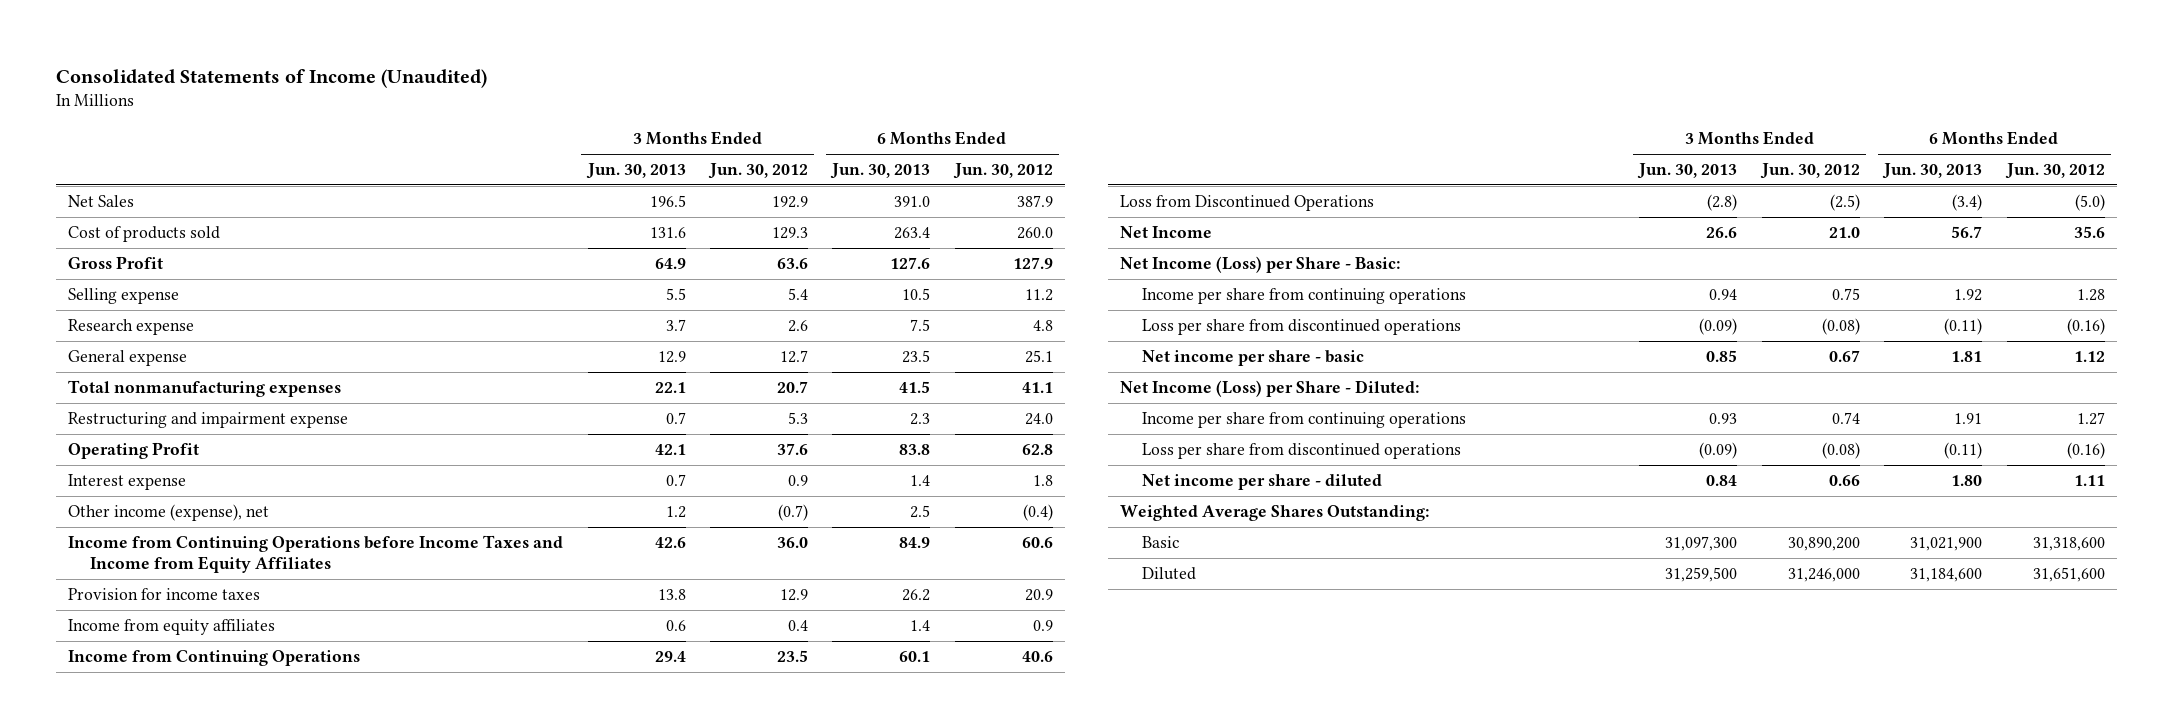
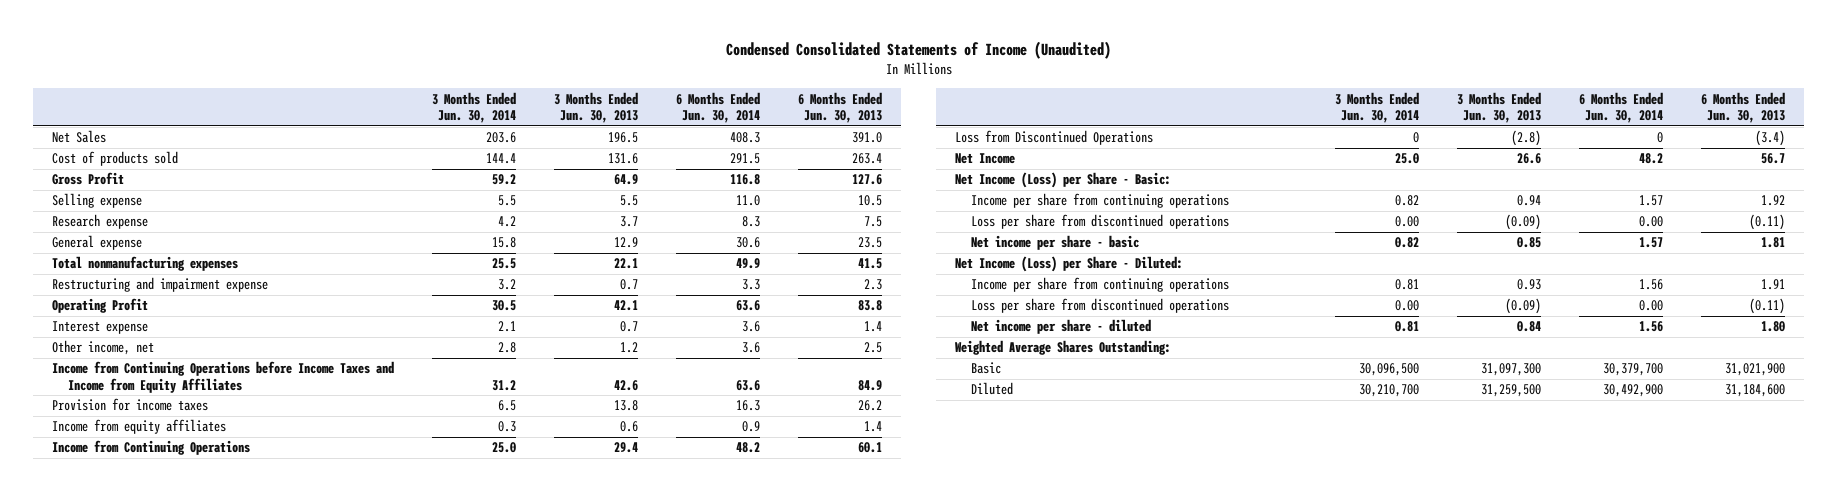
[55,68,487,88] Consolidated Statements of Income (Unaudited) -> [725,41,1111,60] Condensed Consolidated Statements of Income (Unaudited)
[707,162,808,179] Jun. 30, 2012 -> none
[952,162,1053,179] Jun. 30, 2012 -> none
none -> [432,91,517,124] 3 Months Ended Jun. 30, 2014
none -> [676,91,761,124] 6 Months Ended Jun. 30, 2014
[68,503,270,521] Other income (expense), net -> [52,340,155,356] Other income, net

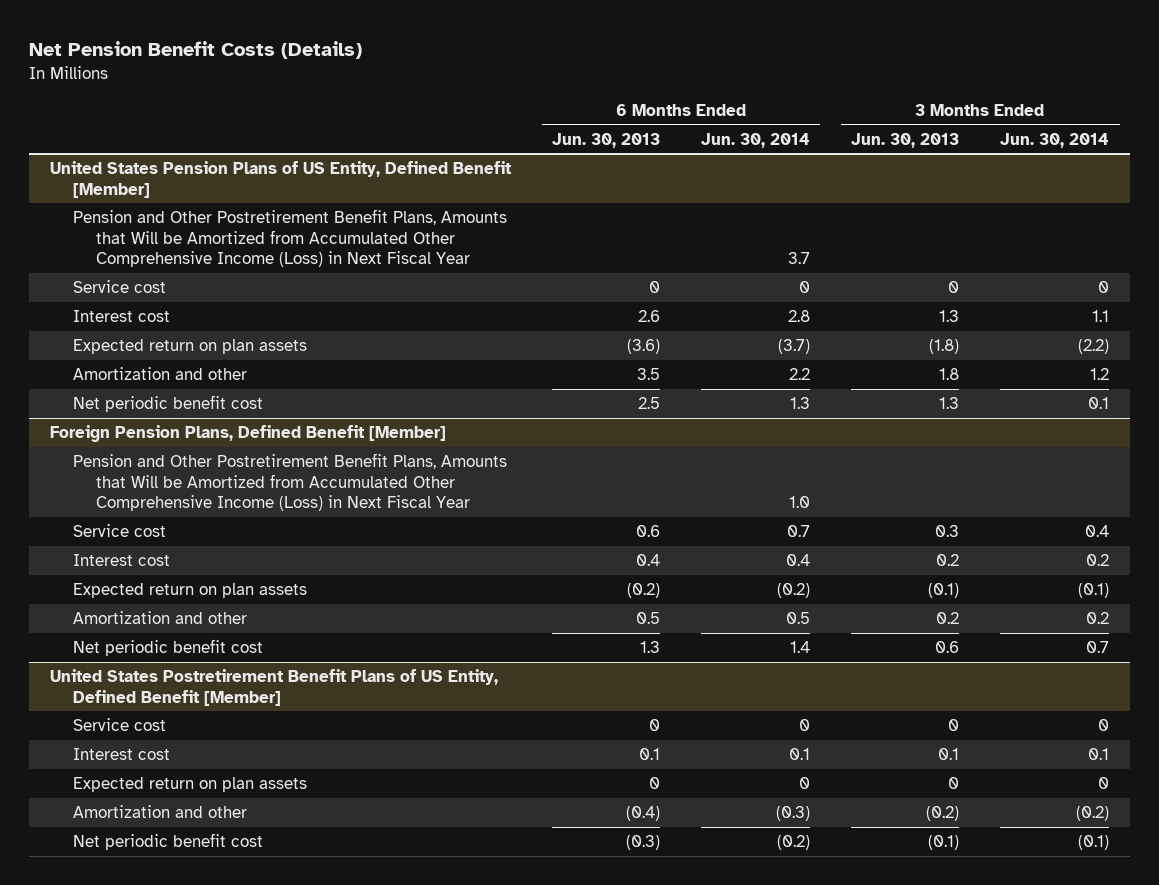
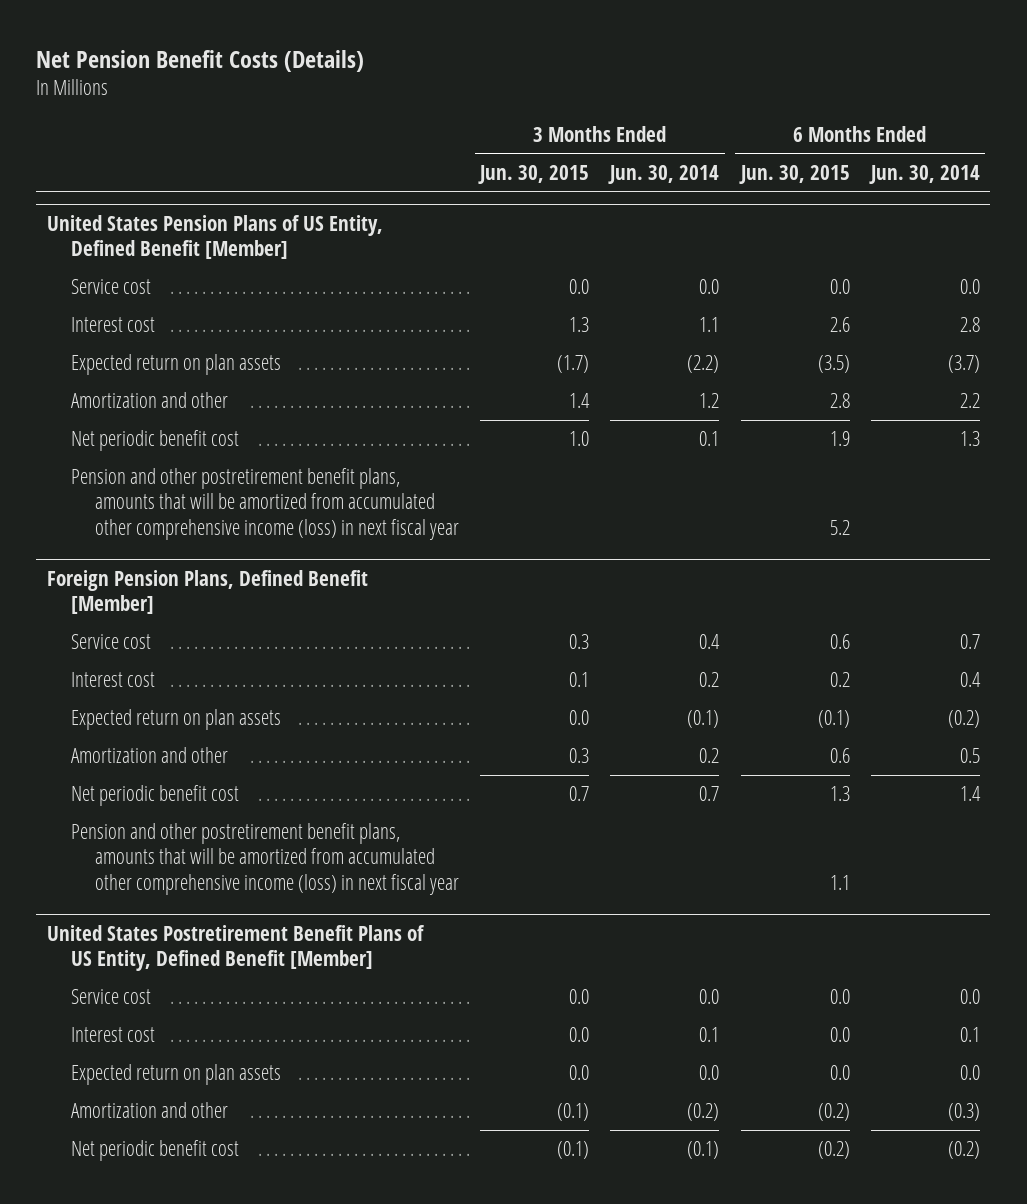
[551,132,660,148] Jun. 30, 2013 -> none
[851,132,960,148] Jun. 30, 2013 -> none
none -> [478,164,590,184] Jun. 30, 2015
none -> [738,164,850,184] Jun. 30, 2015
[73,209,508,268] Pension and Other Postretirement Benefit Plans, Amounts that Will be Amortized from Accumulated Other Comprehensive Income (Loss) in Next Fiscal Year -> none
[799,281,811,294] 0 -> [959,279,980,295] 0.0
[1098,281,1110,294] 0 -> [699,279,720,295] 0.0
none -> [71,468,460,540] Pension and other postretirement benefit plans, amounts that will be amortized from accumulated other comprehensive income (loss) in next fiscal year
[73,453,508,512] Pension and Other Postretirement Benefit Plans, Amounts that Will be Amortized from Accumulated Other Comprehensive Income (Loss) in Next Fiscal Year -> none
none -> [71,823,460,895] Pension and other postretirement benefit plans, amounts that will be amortized from accumulated other comprehensive income (loss) in next fiscal year
[799,719,811,732] 0 -> [959,989,980,1005] 0.0
[1098,719,1110,732] 0 -> [699,989,720,1005] 0.0
[799,777,811,790] 0 -> [959,1065,980,1081] 0.0
[1098,777,1110,790] 0 -> [699,1065,720,1081] 0.0

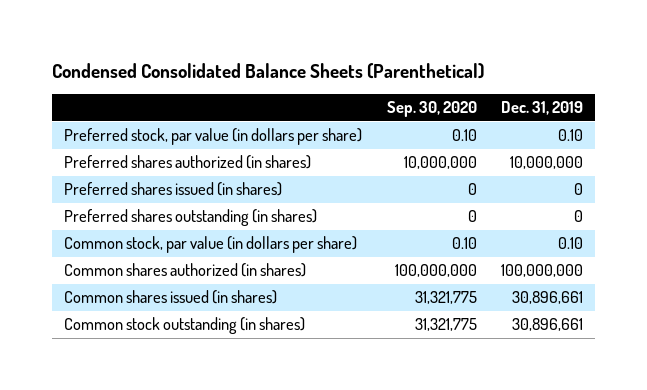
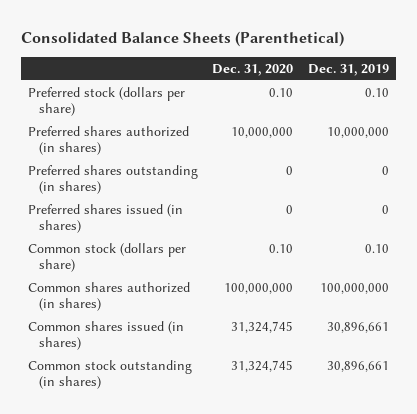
[52,62,485,79] Condensed Consolidated Balance Sheets (Parenthetical) -> [20,30,344,47] Consolidated Balance Sheets (Parenthetical)
[386,101,477,118] Sep. 30, 2020 -> none
none -> [212,63,294,76] Dec. 31, 2020
[64,128,363,146] Preferred stock, par value (in dollars per share) -> [28,86,186,117] Preferred stock (dollars per share)
[64,182,283,197] Preferred shares issued (in shares) -> [28,203,184,234] Preferred shares issued (in shares)
[64,236,358,254] Common stock, par value (in dollars per share) -> [28,242,187,273] Common stock (dollars per share)

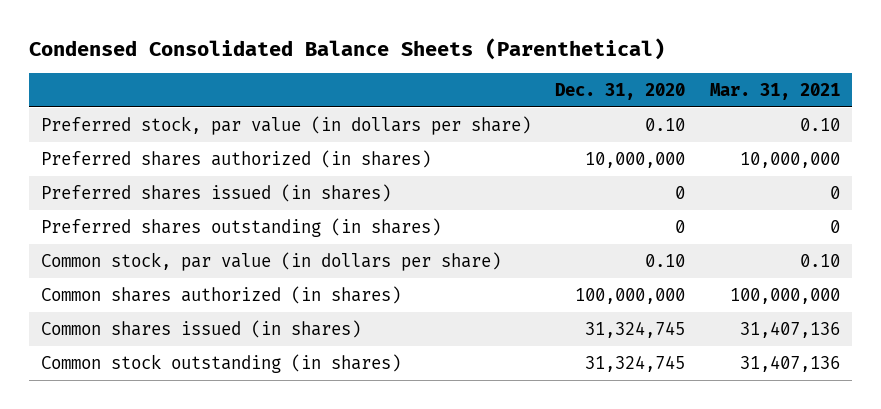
[20,30,344,47] Consolidated Balance Sheets (Parenthetical) -> [28,37,665,60] Condensed Consolidated Balance Sheets (Parenthetical)
[307,63,389,76] Dec. 31, 2019 -> none
none -> [709,82,840,100] Mar. 31, 2021
[28,86,186,117] Preferred stock (dollars per share) -> [41,115,532,135] Preferred stock, par value (in dollars per share)
[28,164,199,195] Preferred shares outstanding (in shares) -> [41,217,442,237] Preferred shares outstanding (in shares)
[28,242,187,273] Common stock (dollars per share) -> [41,251,502,271] Common stock, par value (in dollars per share)

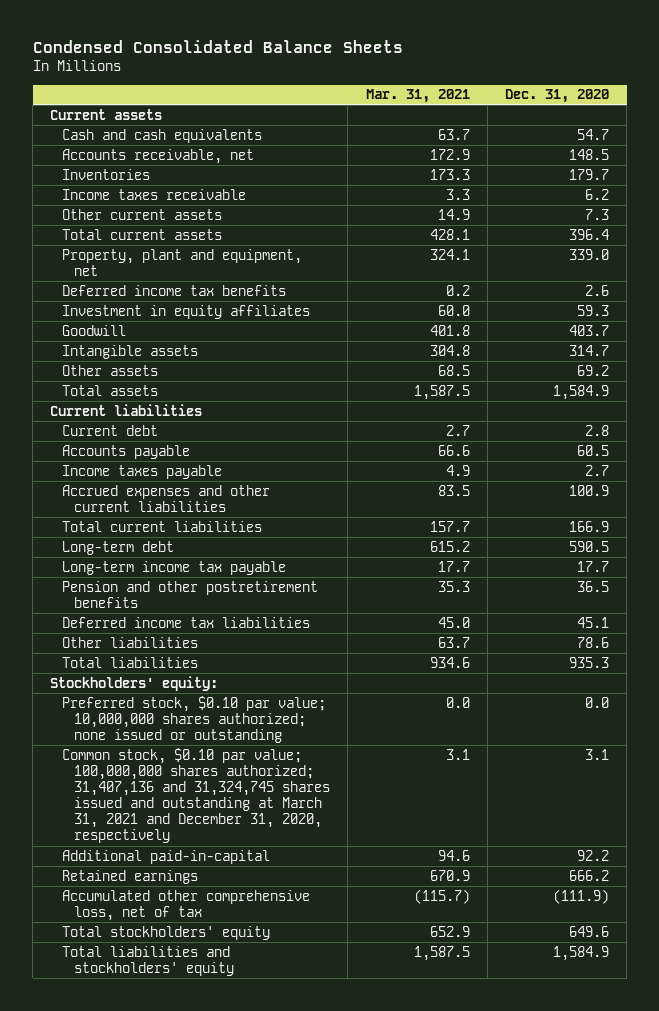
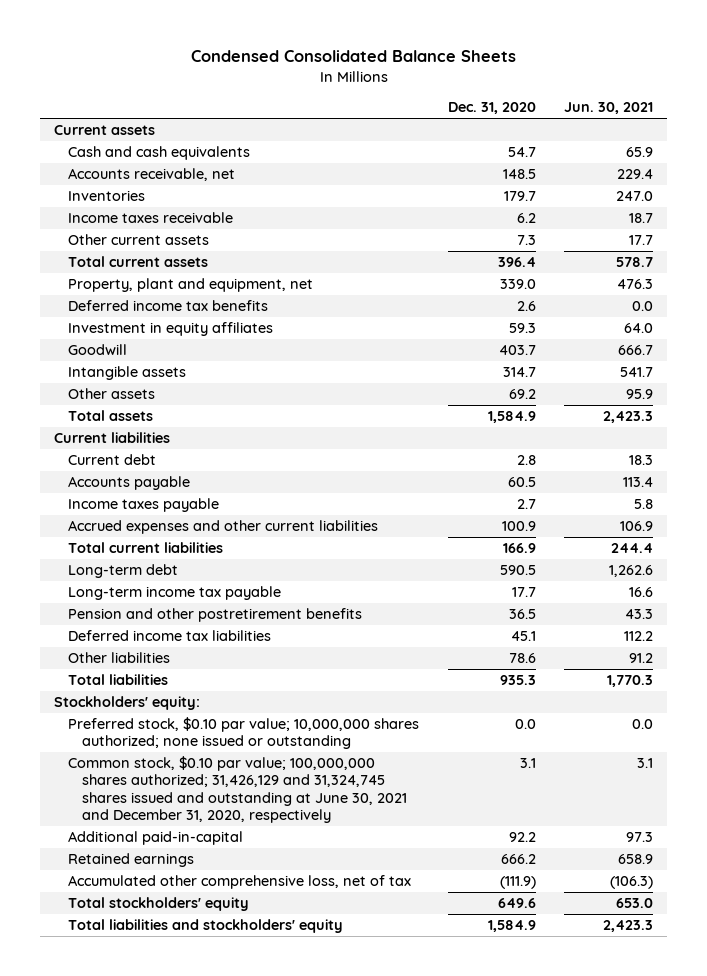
[365,89,470,104] Mar. 31, 2021 -> none
none -> [564,102,654,115] Jun. 30, 2021
[62,747,331,844] Common stock, $0.10 par value; 100,000,000 shares authorized; 31,407,136 and 31,324,745 shares issued and outstanding at March 31, 2021 and December 31, 2020, respectively -> [68,756,408,823] Common stock, $0.10 par value; 100,000,000 shares authorized; 31,426,129 and 31,324,745 shares issued and outstanding at June 30, 2021 and December 31, 2020, respectively

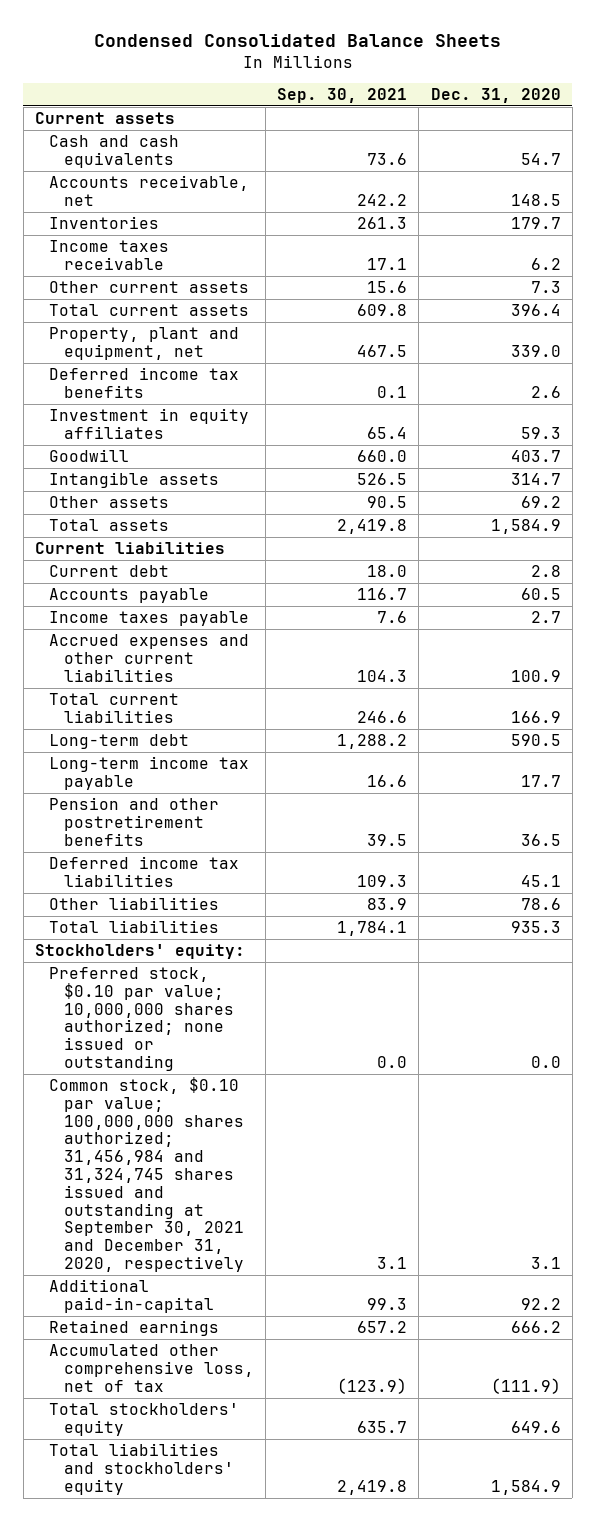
[564,102,654,115] Jun. 30, 2021 -> none
none -> [277,88,408,104] Sep. 30, 2021
[68,756,408,823] Common stock, $0.10 par value; 100,000,000 shares authorized; 31,426,129 and 31,324,745 shares issued and outstanding at June 30, 2021 and December 31, 2020, respectively -> [49,1077,244,1272] Common stock, $0.10 par value; 100,000,000 shares authorized; 31,456,984 and 31,324,745 shares issued and outstanding at September 30, 2021 and December 31, 2020, respectively

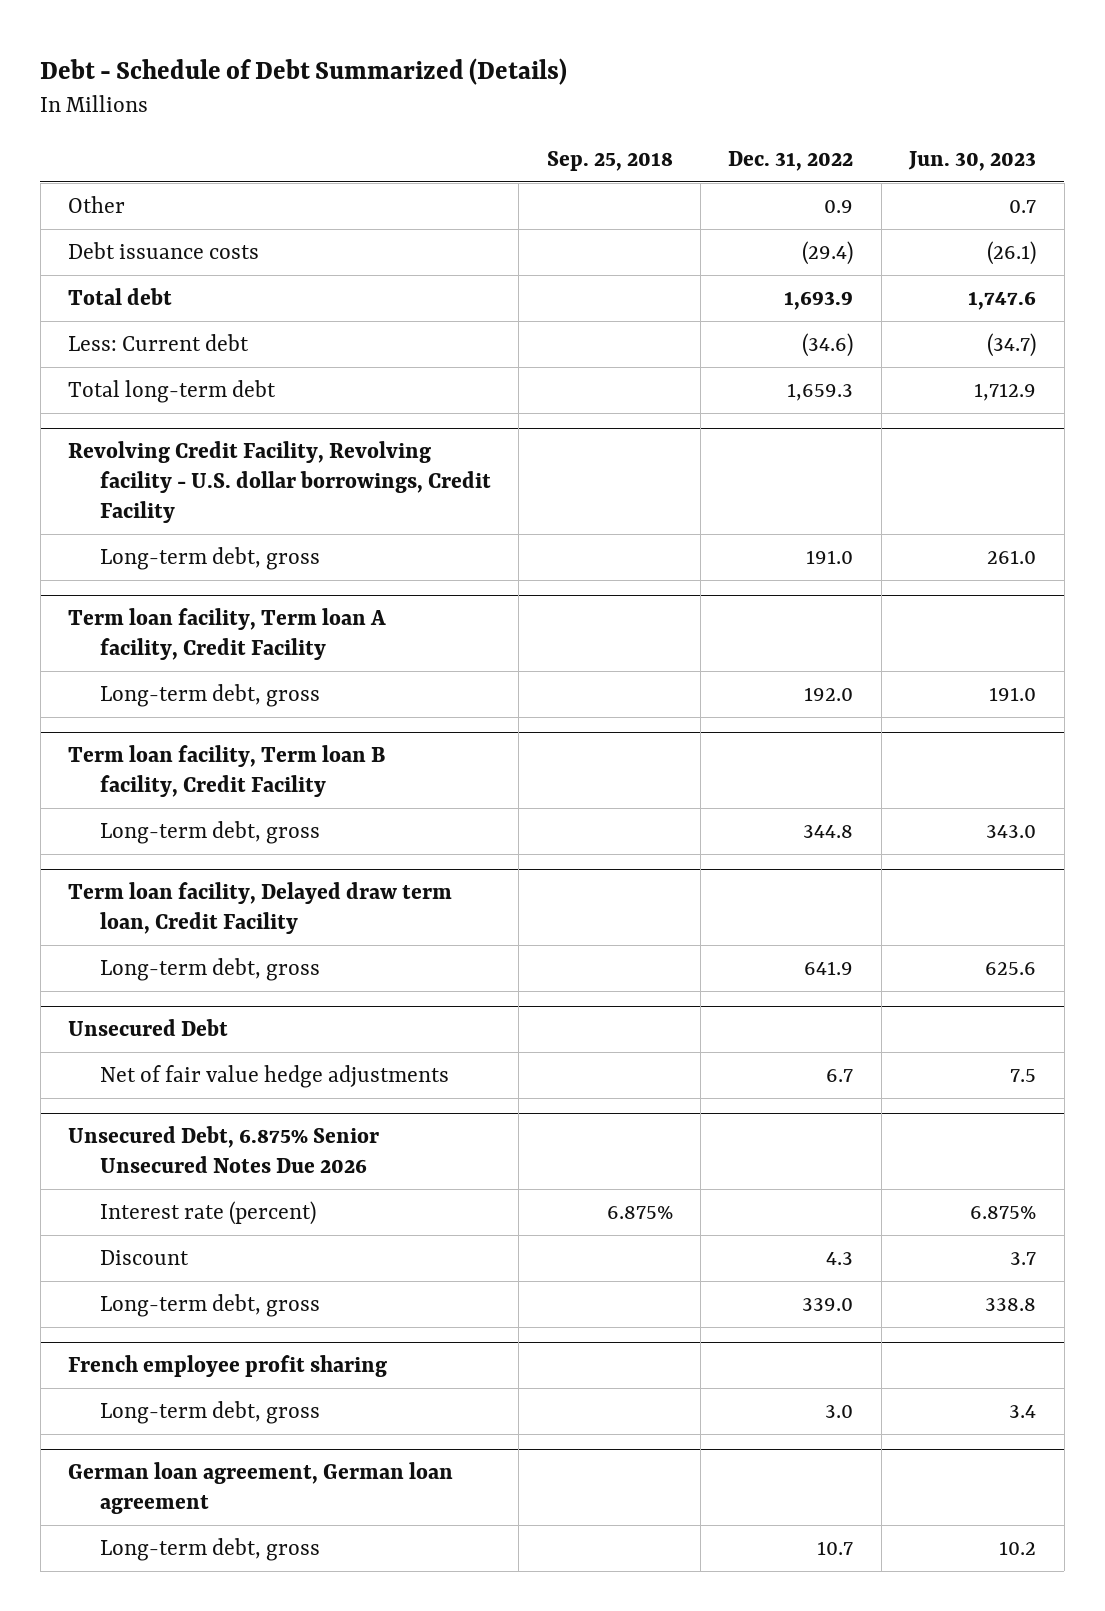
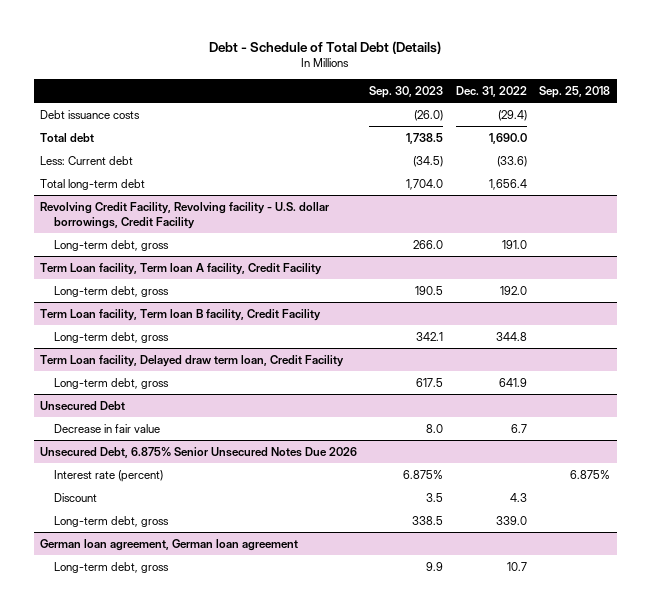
[40,57,568,85] Debt - Schedule of Debt Summarized (Details) -> [209,40,442,54] Debt - Schedule of Total Debt (Details)
[908,151,1037,172] Jun. 30, 2023 -> none
none -> [369,85,444,98] Sep. 30, 2023
[68,195,126,213] Other -> none
[784,290,854,310] 1,693.9 -> [488,132,527,144] 1,690.0
[802,332,854,357] (34.6) -> [496,155,527,167] (33.6)
[787,382,854,401] 1,659.3 -> [488,178,527,190] 1,656.4
[68,607,387,661] Term loan facility, Term loan A facility, Credit Facility -> [39,262,322,275] Term Loan facility, Term loan A facility, Credit Facility
[68,744,386,798] Term loan facility, Term loan B facility, Credit Facility -> [39,308,321,321] Term Loan facility, Term loan B facility, Credit Facility
[68,881,453,935] Term loan facility, Delayed draw term loan, Credit Facility -> [39,354,344,367] Term Loan facility, Delayed draw term loan, Credit Facility
[99,1064,449,1088] Net of fair value hedge adjustments -> [54,423,161,433] Decrease in fair value
[68,1354,388,1377] French employee profit sharing -> none
[99,1400,320,1424] Long-term debt, gross -> none

